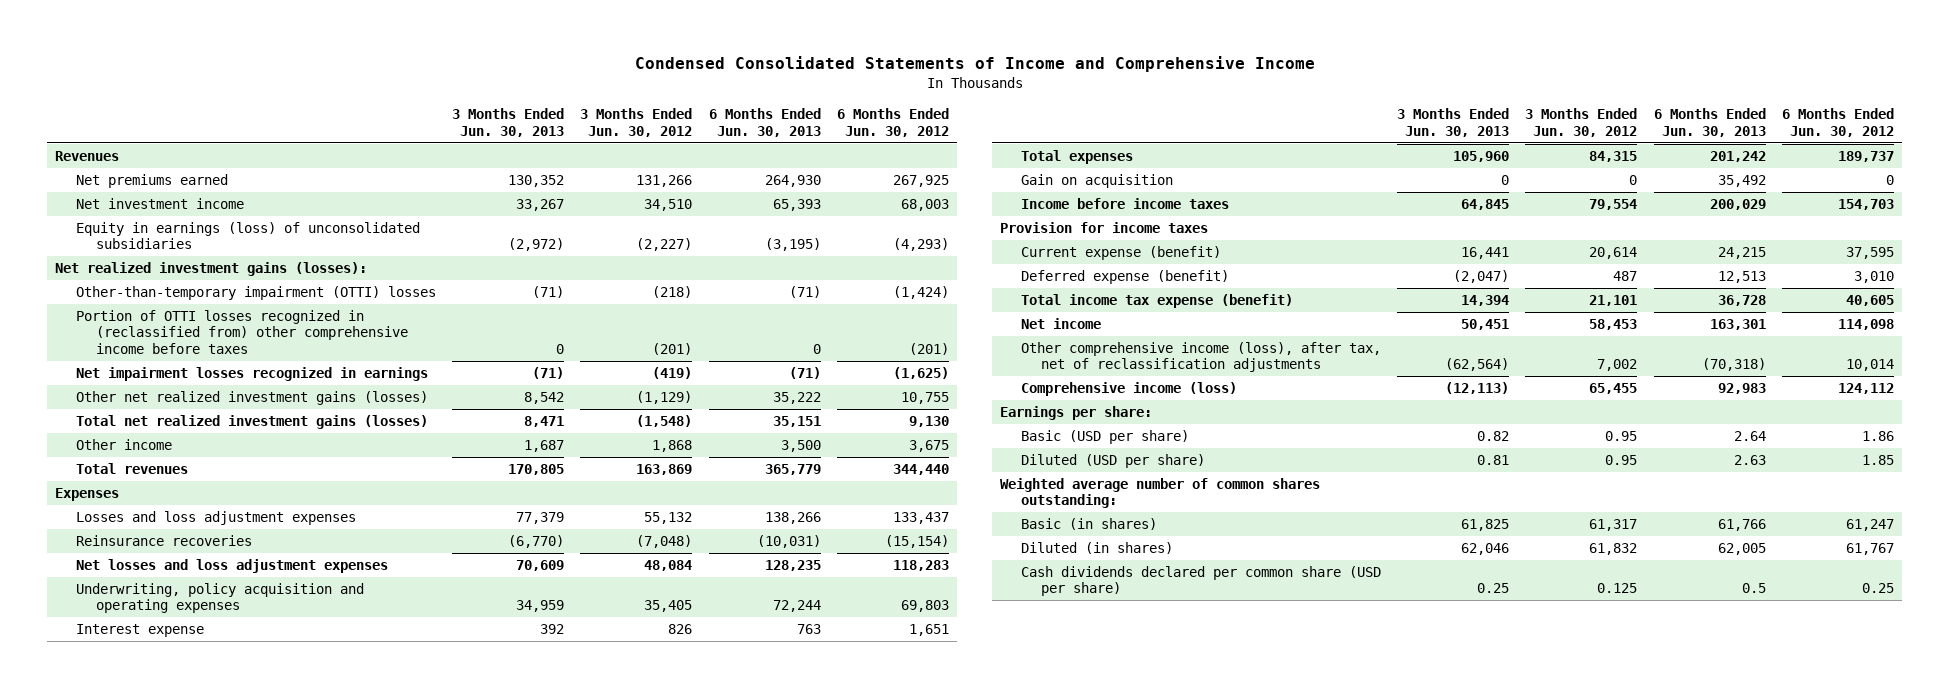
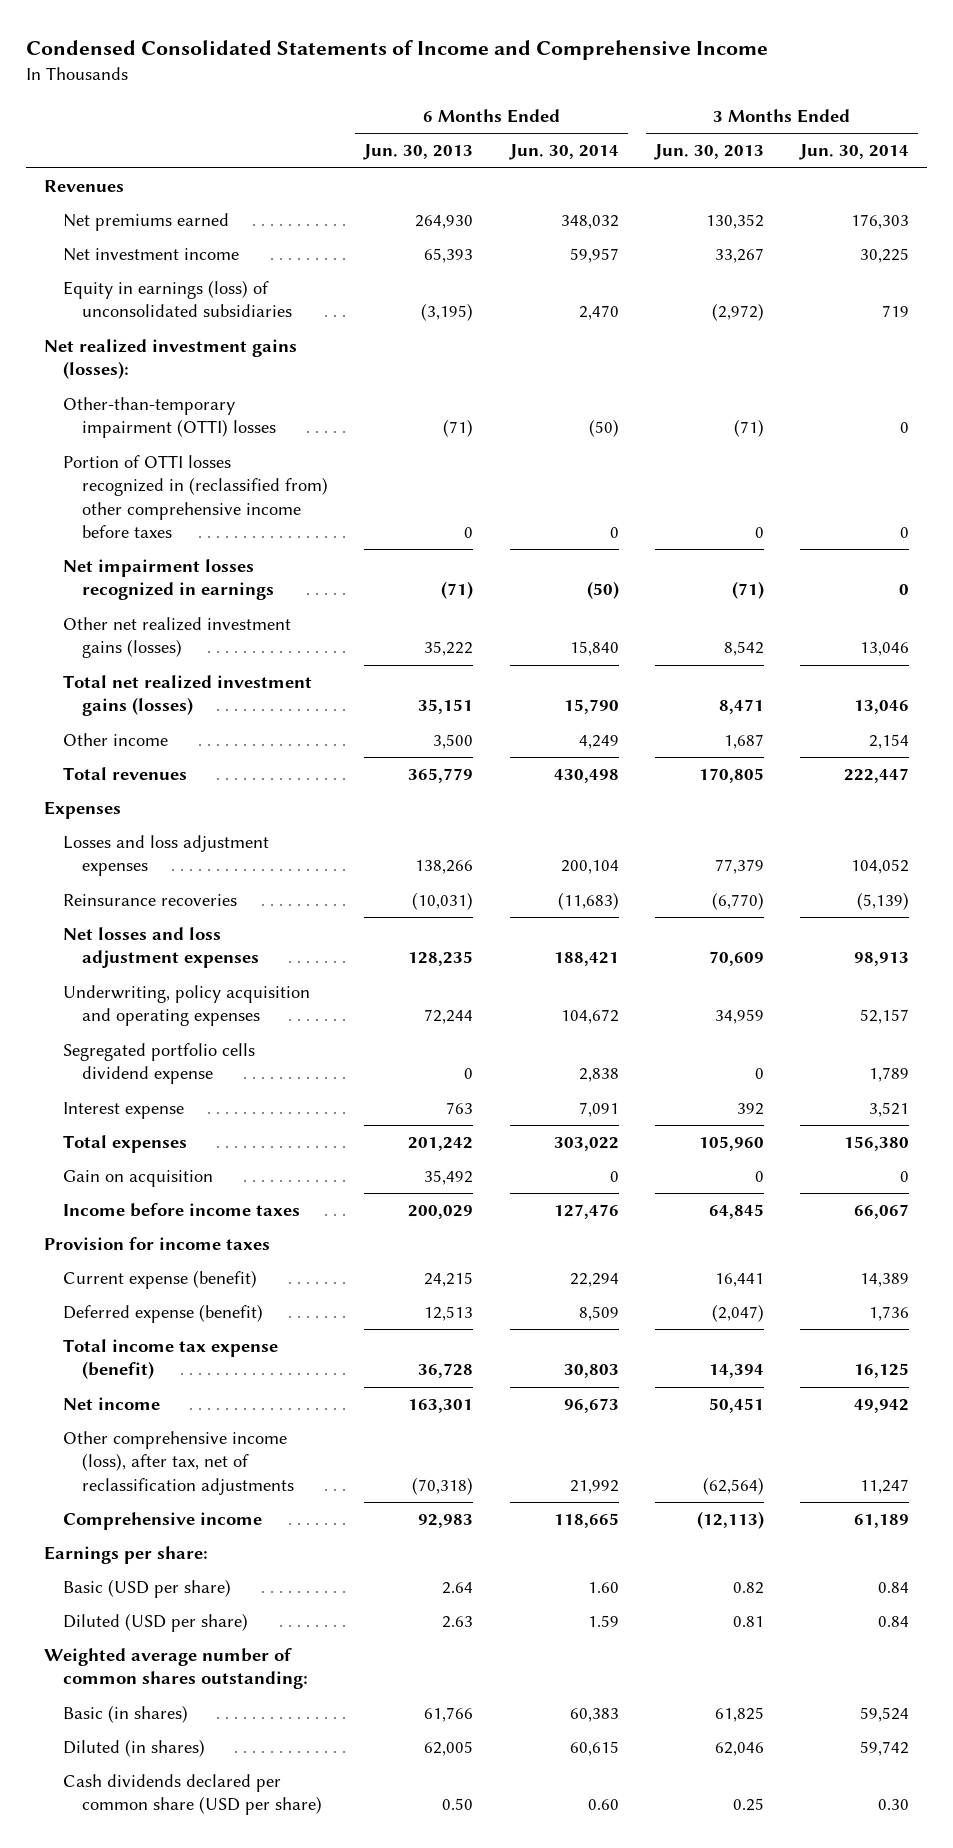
[580,108,693,137] 3 Months Ended Jun. 30, 2012 -> none
[836,108,949,137] 6 Months Ended Jun. 30, 2012 -> none
none -> [508,144,619,161] Jun. 30, 2014
none -> [799,144,910,161] Jun. 30, 2014
none -> [63,1043,256,1085] Segregated portfolio cells dividend expense
[1020,381,1237,396] Comprehensive income (loss) -> [63,1512,263,1531] Comprehensive income
[1741,583,1766,594] 0.5 -> [442,1798,474,1811] 0.50

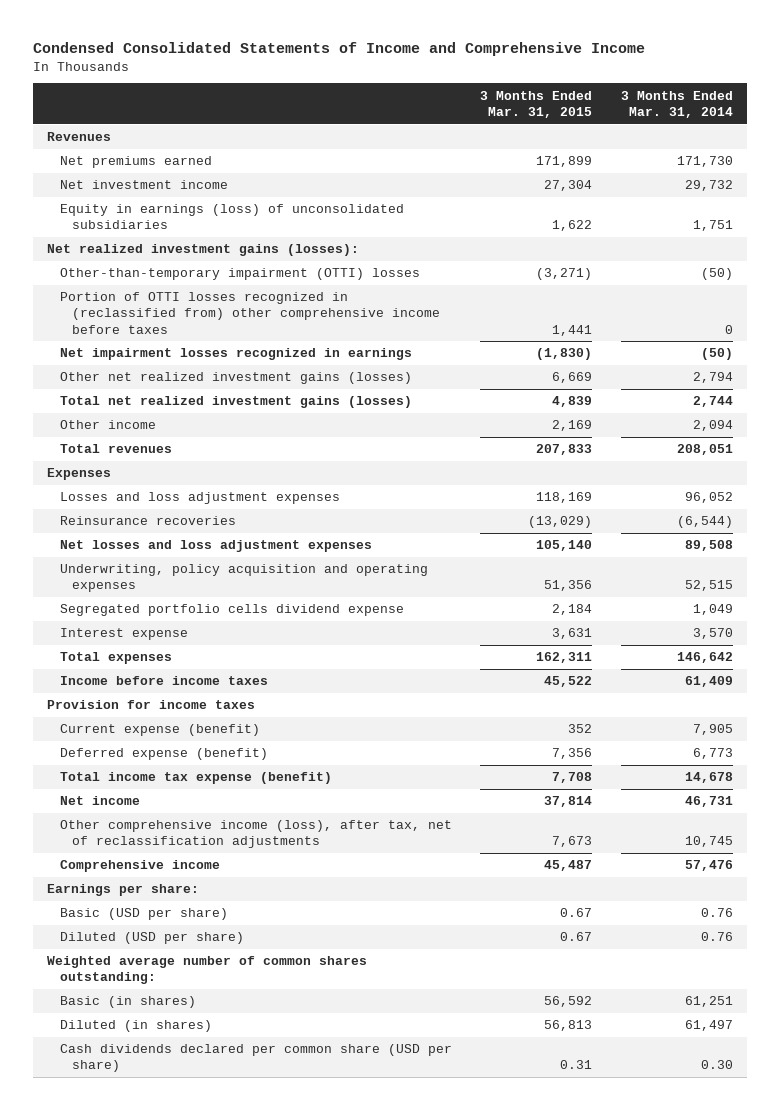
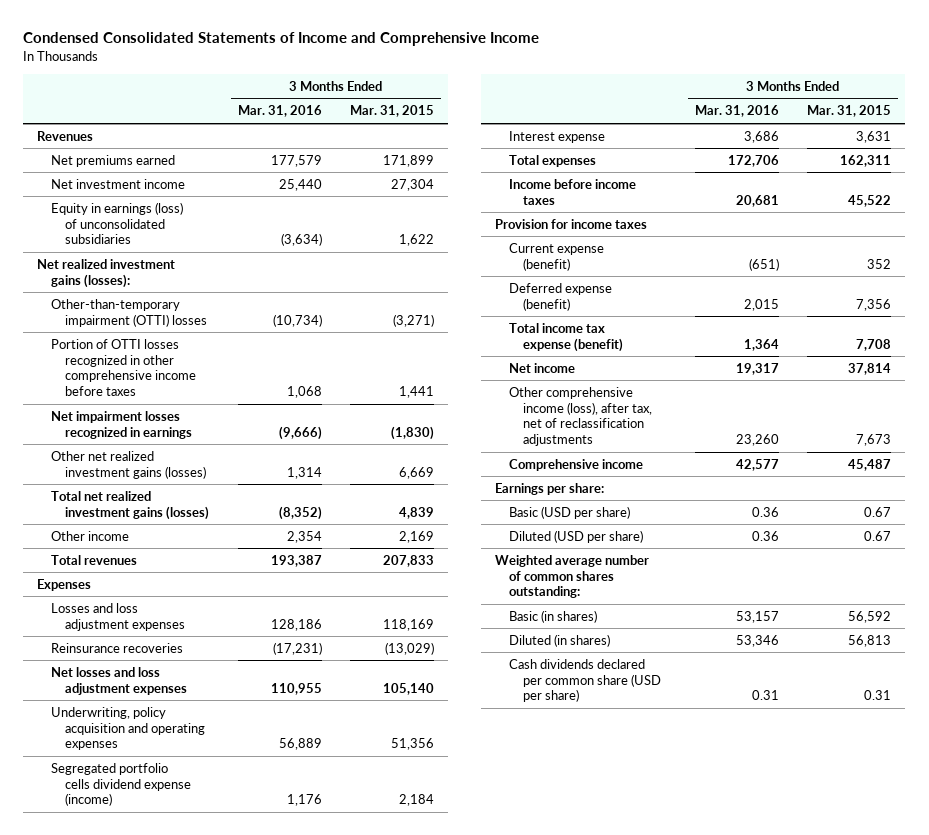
[620,90,733,118] 3 Months Ended Mar. 31, 2014 -> none
none -> [237,105,322,118] Mar. 31, 2016
[59,292,440,334] Portion of OTTI losses recognized in (reclassified from) other comprehensive income before taxes -> [51,338,197,396] Portion of OTTI losses recognized in other comprehensive income before taxes
[59,604,404,617] Segregated portfolio cells dividend expense -> [51,762,192,807] Segregated portfolio cells dividend expense (income)

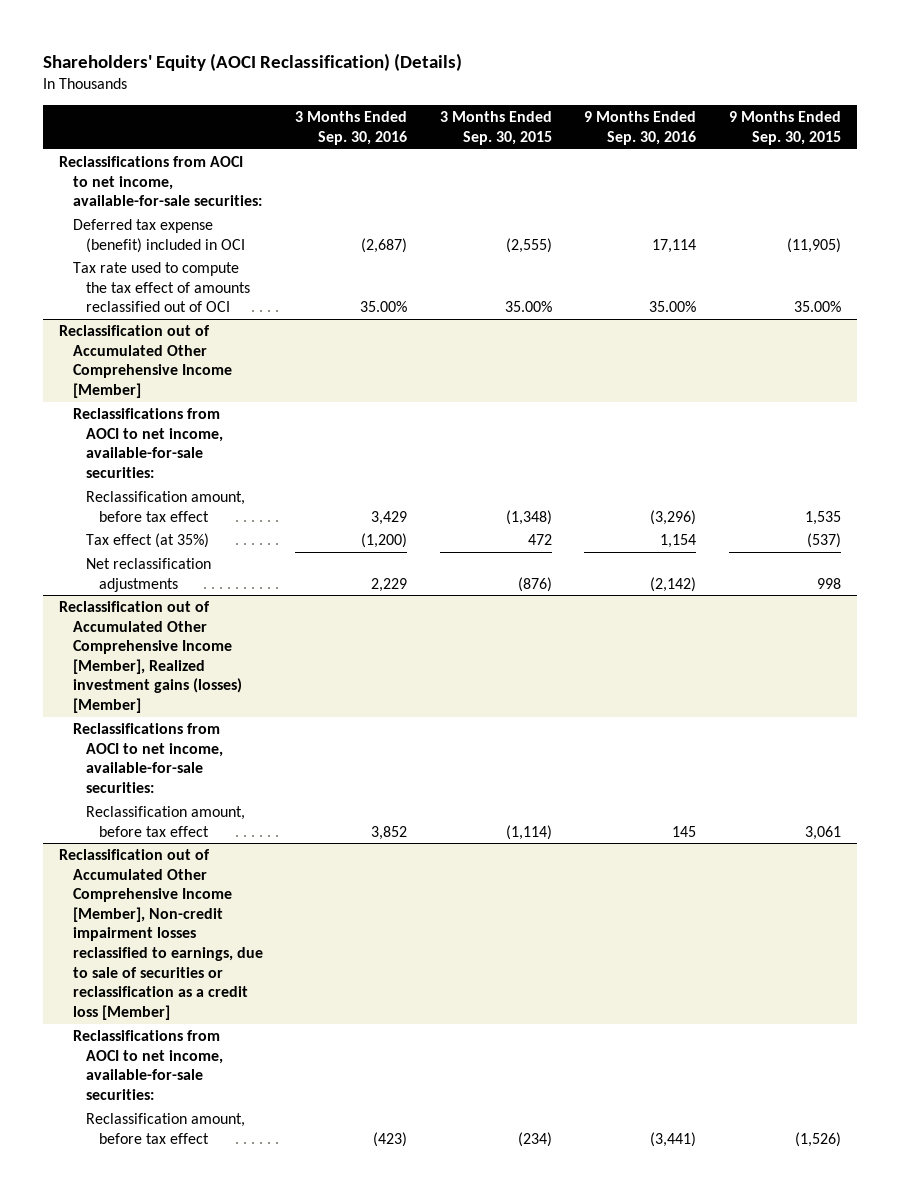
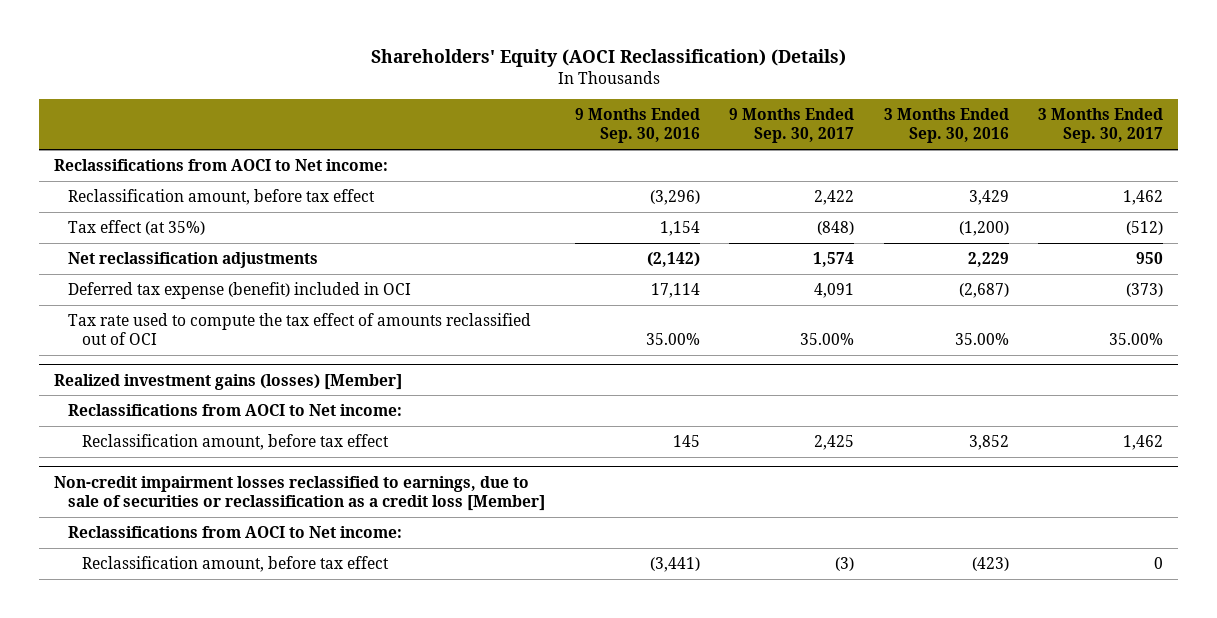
[439,111,552,146] 3 Months Ended Sep. 30, 2015 -> none
[728,111,841,146] 9 Months Ended Sep. 30, 2015 -> none
none -> [729,107,855,144] 9 Months Ended Sep. 30, 2017
none -> [1038,107,1164,144] 3 Months Ended Sep. 30, 2017
[59,325,232,398] Reclassification out of Accumulated Other Comprehensive Income [Member] -> none
[72,408,223,478] Reclassifications from AOCI to net income, available-for-sale securities: -> none
[59,156,262,207] Reclassifications from AOCI to net income, available-for-sale securities: -> [53,158,388,171] Reclassifications from AOCI to Net income:
[59,601,242,714] Reclassification out of Accumulated Other Comprehensive Income [Member], Realized investment gains (losses) [Member] -> none
[72,219,245,253] Deferred tax expense (benefit) included in OCI -> [67,281,411,299] Deferred tax expense (benefit) included in OCI
[72,262,250,313] Tax rate used to compute the tax effect of amounts reclassified out of OCI -> [67,312,531,346] Tax rate used to compute the tax effect of amounts reclassified out of OCI
none -> [53,373,402,390] Realized investment gains (losses) [Member]
[72,723,223,793] Reclassifications from AOCI to net income, available-for-sale securities: -> [67,403,402,416] Reclassifications from AOCI to Net income:
[59,849,263,1020] Reclassification out of Accumulated Other Comprehensive Income [Member], Non-credit impairment losses reclassified to earnings, due to sale of securities or reclassification as a credit loss [Member] -> [53,475,545,512] Non-credit impairment losses reclassified to earnings, due to sale of securities or reclassification as a credit loss [Member]
[72,1030,223,1100] Reclassifications from AOCI to net income, available-for-sale securities: -> [67,525,402,538] Reclassifications from AOCI to Net income:

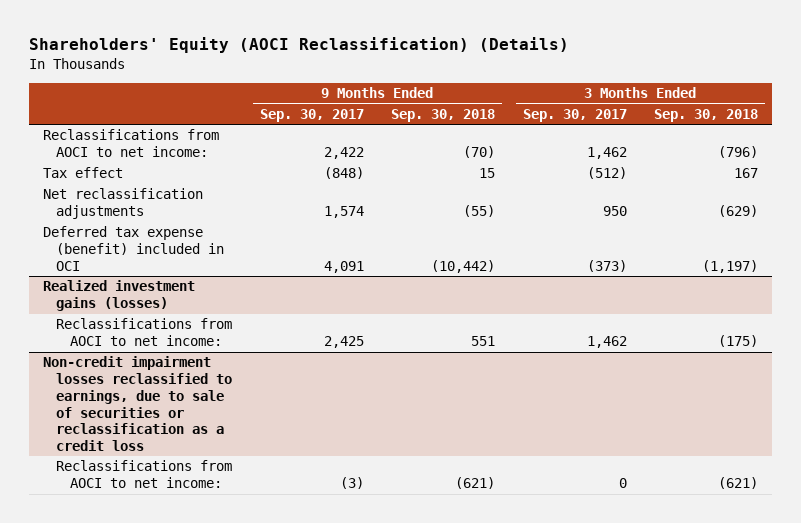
[574,107,700,144] 9 Months Ended Sep. 30, 2016 -> none
[883,107,1009,144] 3 Months Ended Sep. 30, 2016 -> none
none -> [391,108,496,122] Sep. 30, 2018
none -> [653,108,758,122] Sep. 30, 2018
[53,158,388,171] Reclassifications from AOCI to Net income: -> none
[67,188,375,205] Reclassification amount, before tax effect -> [43,129,220,158] Reclassifications from AOCI to net income:
[67,219,205,235] Tax effect (at 35%) -> [43,167,124,179] Tax effect
[67,312,531,346] Tax rate used to compute the tax effect of amounts reclassified out of OCI -> none
[67,403,402,416] Reclassifications from AOCI to Net income: -> none
[67,525,402,538] Reclassifications from AOCI to Net income: -> none
[53,373,402,390] Realized investment gains (losses) [Member] -> [43,280,196,312] Realized investment gains (losses)
[82,433,390,450] Reclassification amount, before tax effect -> [56,318,233,347] Reclassifications from AOCI to net income:
[53,475,545,512] Non-credit impairment losses reclassified to earnings, due to sale of securities or reclassification as a credit loss [Member] -> [43,356,233,452] Non-credit impairment losses reclassified to earnings, due to sale of securities or reclassification as a credit loss
[82,555,390,572] Reclassification amount, before tax effect -> [56,460,233,489] Reclassifications from AOCI to net income:

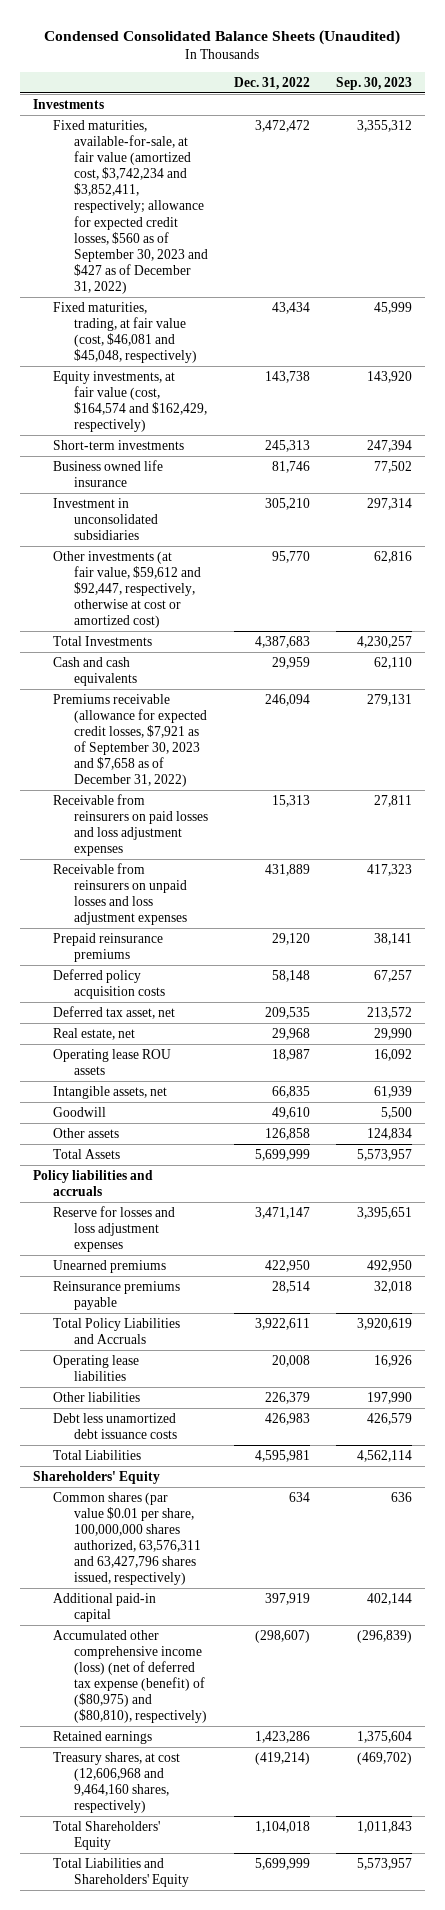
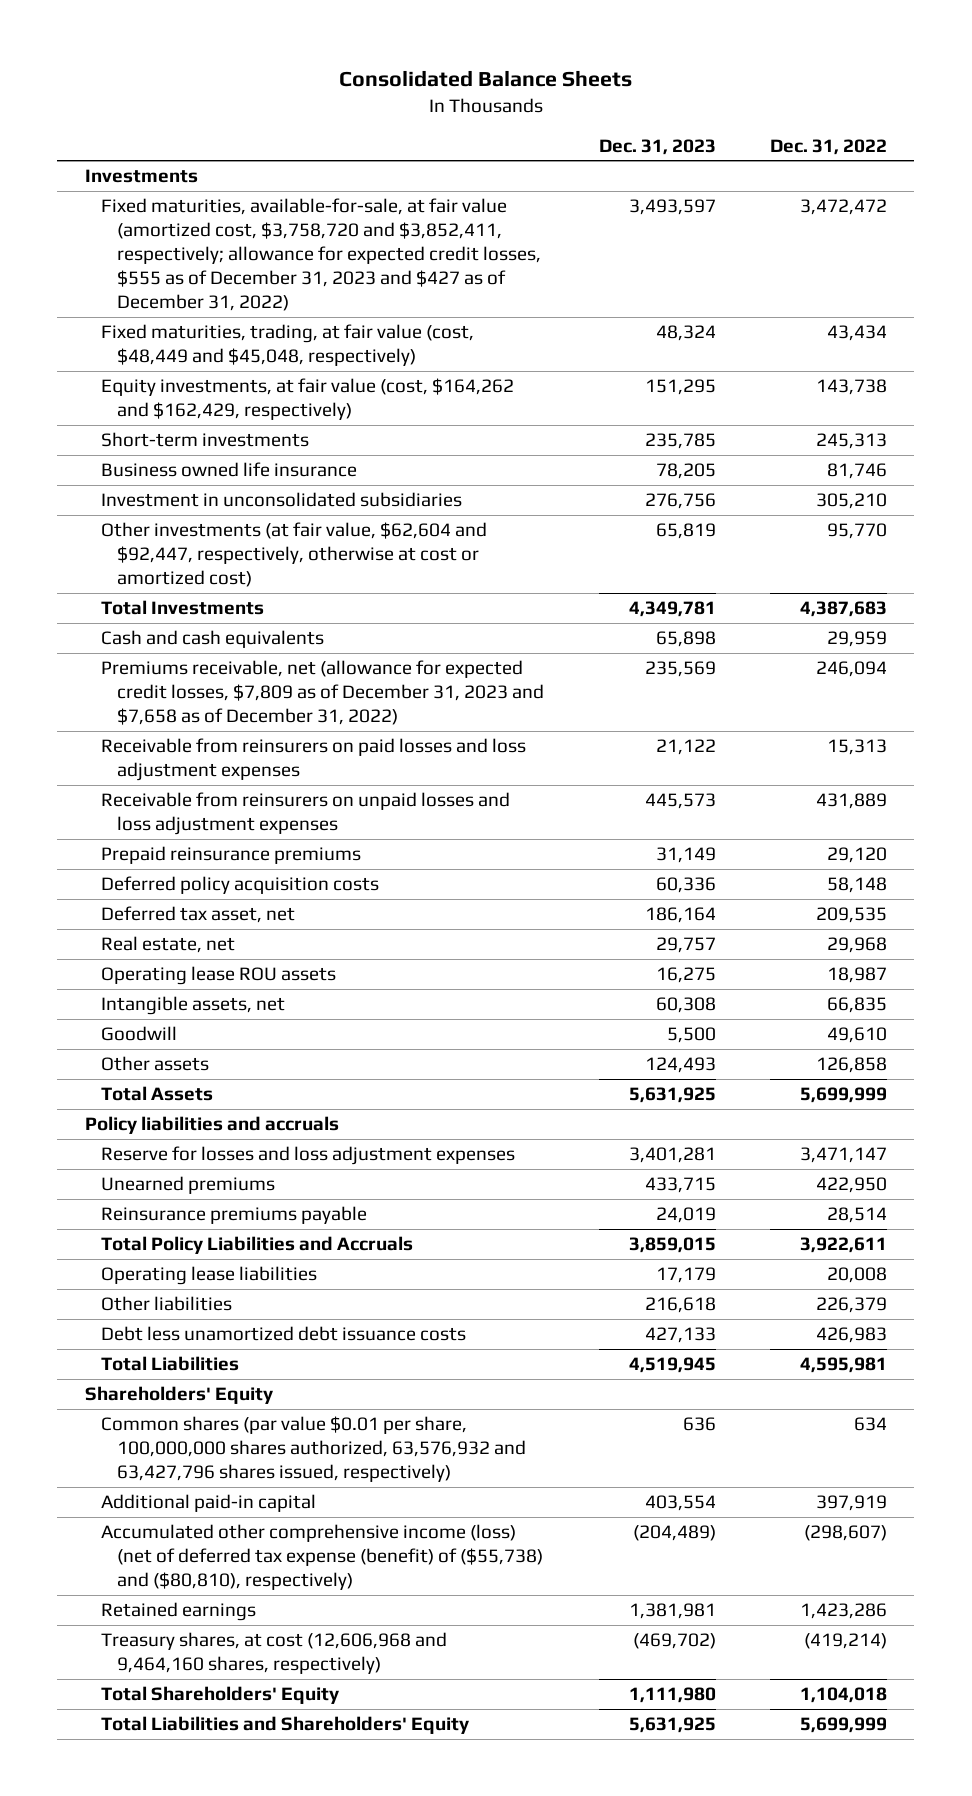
[44,29,401,45] Condensed Consolidated Balance Sheets (Unaudited) -> [338,70,632,88] Consolidated Balance Sheets
[335,76,412,90] Sep. 30, 2023 -> none
none -> [598,138,716,155] Dec. 31, 2023
[53,119,208,295] Fixed maturities, available-for-sale, at fair value (amortized cost, $3,742,234 and $3,852,411, respectively; allowance for expected credit losses, $560 as of September 30, 2023 and $427 as of December 31, 2022) -> [100,197,541,312] Fixed maturities, available-for-sale, at fair value (amortized cost, $3,758,720 and $3,852,411, respectively; allowance for expected credit losses, $555 as of December 31, 2023 and $427 as of December 31, 2022)
[53,301,197,364] Fixed maturities, trading, at fair value (cost, $46,081 and $45,048, respectively) -> [100,323,474,367] Fixed maturities, trading, at fair value (cost, $48,449 and $45,048, respectively)
[53,370,207,433] Equity investments, at fair value (cost, $164,574 and $162,429, respectively) -> [100,377,514,421] Equity investments, at fair value (cost, $164,262 and $162,429, respectively)
[53,550,201,629] Other investments (at fair value, $59,612 and $92,447, respectively, otherwise at cost or amortized cost) -> [100,521,487,588] Other investments (at fair value, $62,604 and $92,447, respectively, otherwise at cost or amortized cost)
[53,693,207,788] Premiums receivable (allowance for expected credit losses, $7,921 as of September 30, 2023 and $7,658 as of December 31, 2022) -> [100,659,544,726] Premiums receivable, net (allowance for expected credit losses, $7,809 as of December 31, 2023 and $7,658 as of December 31, 2022)
[53,1491,201,1586] Common shares (par value $0.01 per share, 100,000,000 shares authorized, 63,576,311 and 63,427,796 shares issued, respectively) -> [100,1415,526,1483] Common shares (par value $0.01 per share, 100,000,000 shares authorized, 63,576,932 and 63,427,796 shares issued, respectively)
[53,1629,207,1724] Accumulated other comprehensive income (loss) (net of deferred tax expense (benefit) of ($80,975) and ($80,810), respectively) -> [100,1523,543,1591] Accumulated other comprehensive income (loss) (net of deferred tax expense (benefit) of ($55,738) and ($80,810), respectively)

